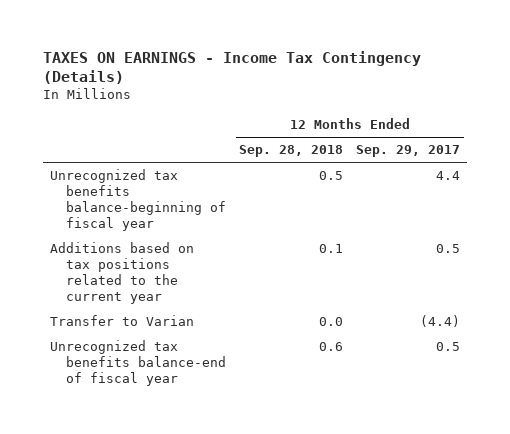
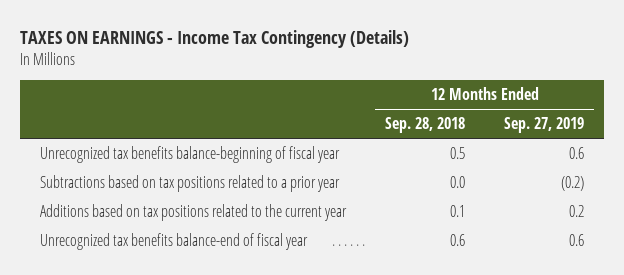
[356,145,461,158] Sep. 29, 2017 -> none
none -> [504,117,585,134] Sep. 27, 2019
none -> [39,174,340,192] Subtractions based on tax positions related to a prior year
[49,315,194,327] Transfer to Varian -> none

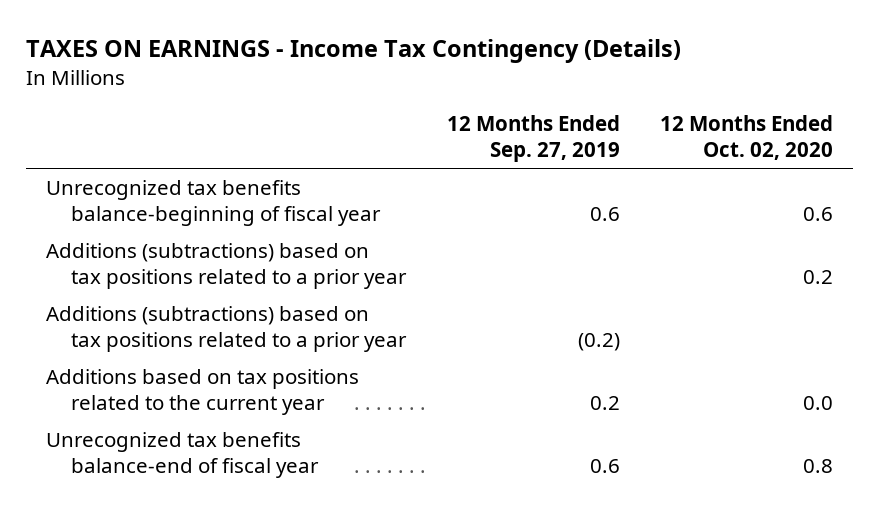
[385,117,466,134] Sep. 28, 2018 -> none
none -> [660,115,834,161] 12 Months Ended Oct. 02, 2020
none -> [45,242,408,289] Additions (subtractions) based on tax positions related to a prior year
[39,174,340,192] Subtractions based on tax positions related to a prior year -> [45,305,408,352] Additions (subtractions) based on tax positions related to a prior year

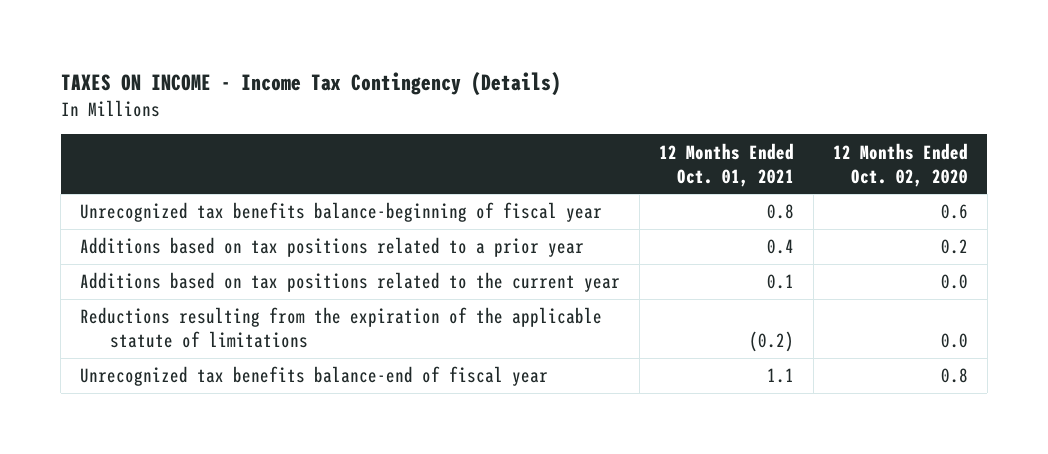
[25,39,681,64] TAXES ON EARNINGS - Income Tax Contingency (Details) -> [60,72,561,97] TAXES ON INCOME - Income Tax Contingency (Details)
[446,115,620,163] 12 Months Ended Sep. 27, 2019 -> none
none -> [658,142,794,187] 12 Months Ended Oct. 01, 2021
[45,305,408,352] Additions (subtractions) based on tax positions related to a prior year -> none
[45,242,408,289] Additions (subtractions) based on tax positions related to a prior year -> [80,237,585,258] Additions based on tax positions related to a prior year
none -> [80,307,603,349] Reductions resulting from the expiration of the applicable statute of limitations

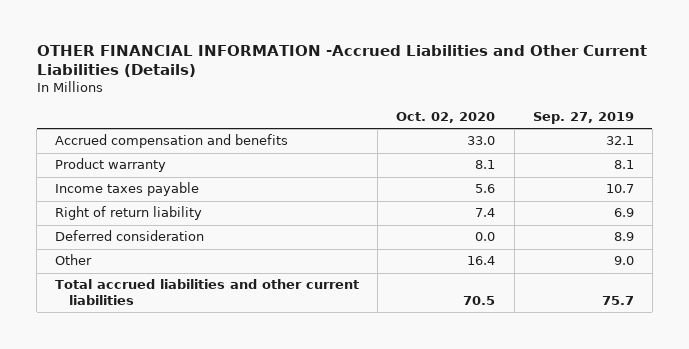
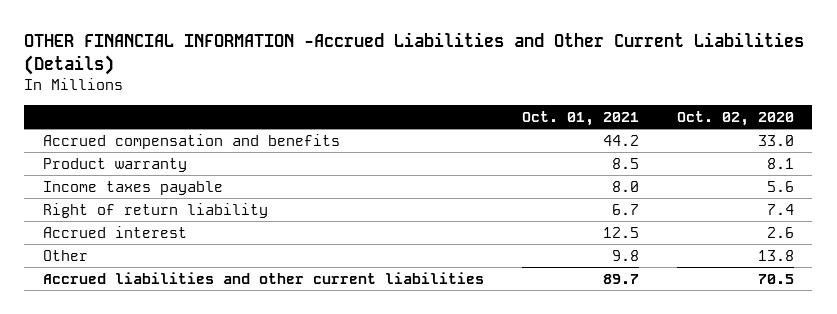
[532,111,634,124] Sep. 27, 2019 -> none
none -> [521,110,639,126] Oct. 01, 2021
[55,230,205,242] Deferred consideration -> none
none -> [43,225,188,238] Accrued interest
[467,256,496,266] 16.4 -> [757,249,794,261] 13.8
[55,279,360,305] Total accrued liabilities and other current liabilities -> [43,271,485,284] Accrued liabilities and other current liabilities

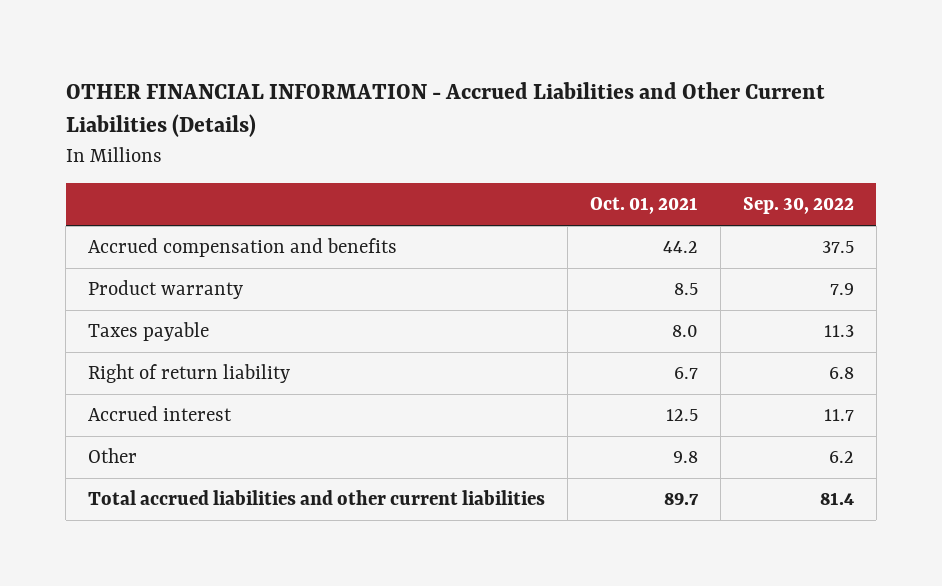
[24,32,805,76] OTHER FINANCIAL INFORMATION -Accrued Liabilities and Other Current Liabilities (Details) -> [65,81,825,138] OTHER FINANCIAL INFORMATION - Accrued Liabilities and Other Current Liabilities (Details)
[676,110,794,126] Oct. 02, 2020 -> none
none -> [742,197,854,215] Sep. 30, 2022
[43,180,224,195] Income taxes payable -> [87,322,209,342] Taxes payable
[43,271,485,284] Accrued liabilities and other current liabilities -> [87,490,545,506] Total accrued liabilities and other current liabilities

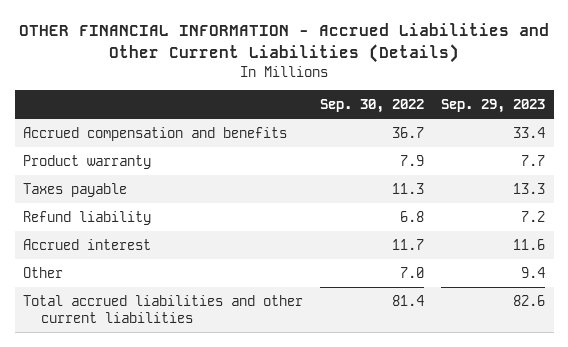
[589,197,698,215] Oct. 01, 2021 -> none
none -> [441,99,546,114] Sep. 29, 2023
[821,241,854,254] 37.5 -> [392,126,425,138] 36.7
[87,364,290,384] Right of return liability -> [23,210,152,225] Refund liability
[828,451,854,464] 6.2 -> [400,266,425,278] 7.0

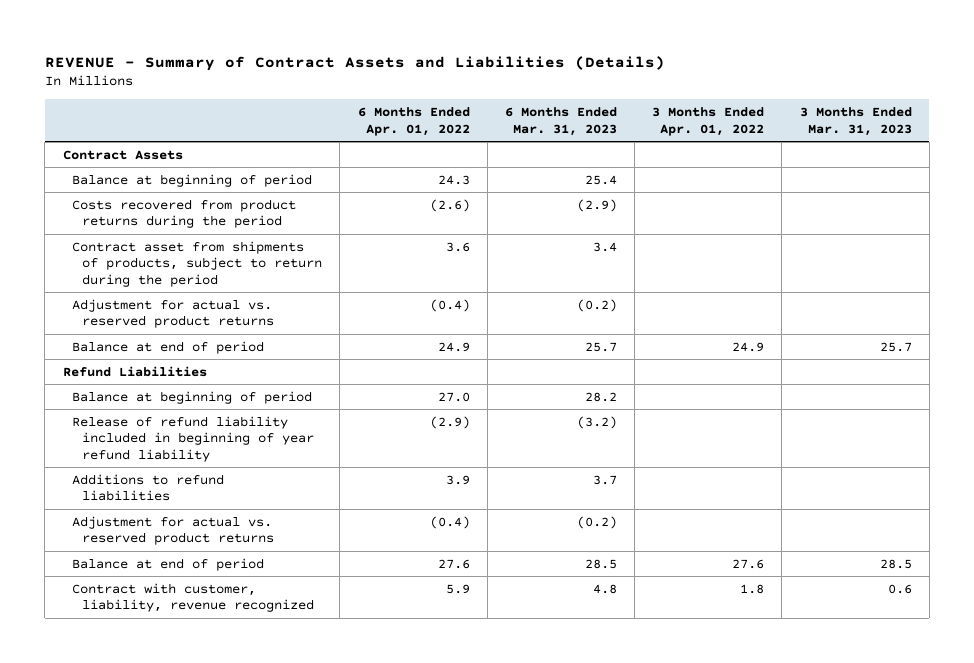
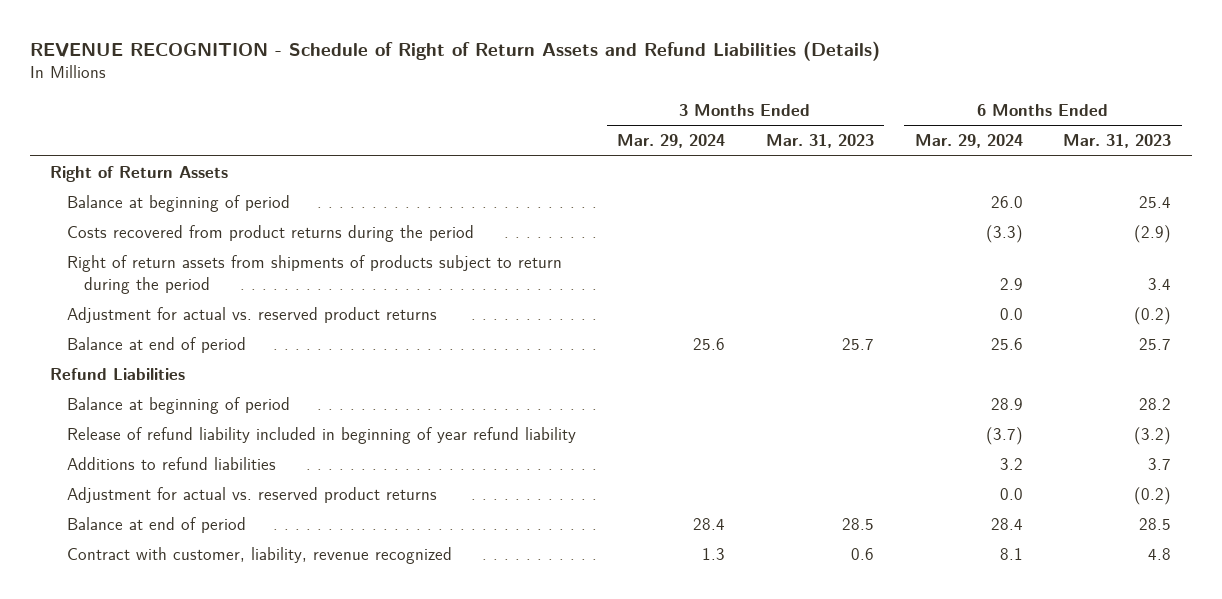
[44,55,665,71] REVENUE - Summary of Contract Assets and Liabilities (Details) -> [29,40,880,61] REVENUE RECOGNITION - Schedule of Right of Return Assets and Refund Liabilities (Details)
[357,107,470,136] 6 Months Ended Apr. 01, 2022 -> none
[652,107,765,136] 3 Months Ended Apr. 01, 2022 -> none
none -> [616,134,725,149] Mar. 29, 2024
none -> [914,134,1023,149] Mar. 29, 2024
[62,149,183,160] Contract Assets -> none
none -> [50,166,229,183] Right of Return Assets
[72,240,323,287] Contract asset from shipments of products, subject to return during the period -> [67,255,563,294] Right of return assets from shipments of products subject to return during the period

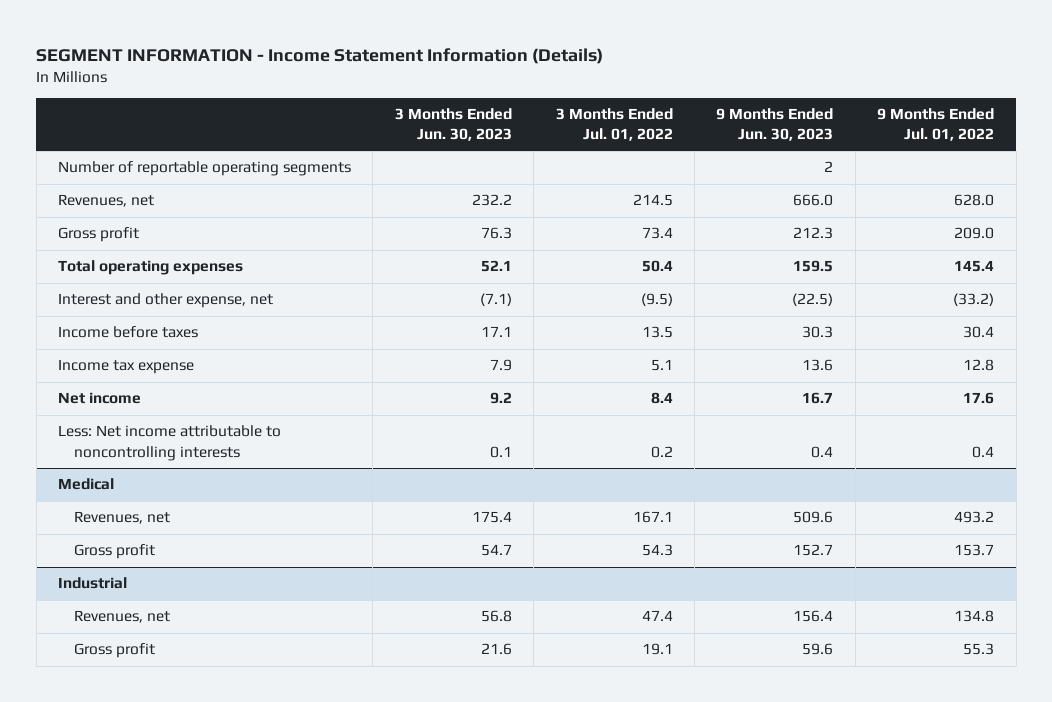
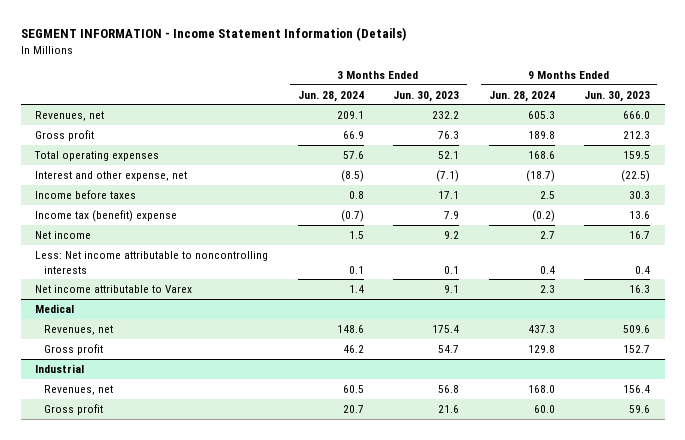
[555,107,673,142] 3 Months Ended Jul. 01, 2022 -> none
[877,107,995,142] 9 Months Ended Jul. 01, 2022 -> none
none -> [297,90,364,102] Jun. 28, 2024
none -> [488,90,555,102] Jun. 28, 2024
[58,161,352,177] Number of reportable operating segments -> none
[58,359,195,375] Income tax expense -> [35,209,178,222] Income tax (benefit) expense
none -> [35,284,193,293] Net income attributable to Varex

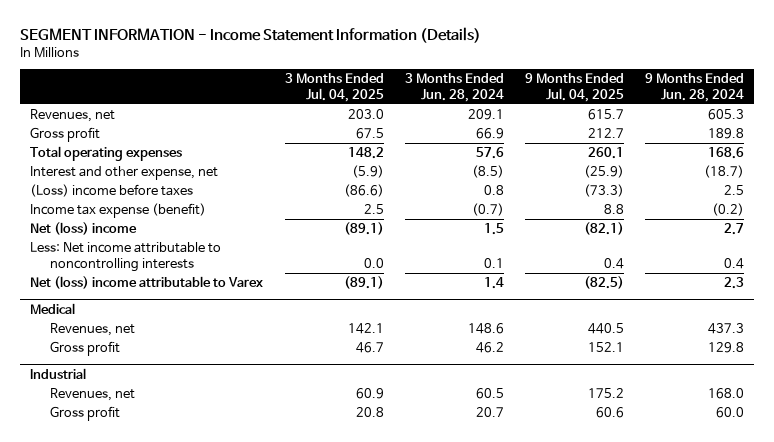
[393,90,460,102] Jun. 30, 2023 -> none
[584,90,651,102] Jun. 30, 2023 -> none
none -> [284,73,384,102] 3 Months Ended Jul. 04, 2025
none -> [524,73,624,102] 9 Months Ended Jul. 04, 2025
[35,189,137,199] Income before taxes -> [30,184,194,198] (Loss) income before taxes
[35,209,178,222] Income tax (benefit) expense -> [30,203,207,219] Income tax expense (benefit)
[35,230,92,239] Net income -> [30,222,138,236] Net (loss) income
[35,284,193,293] Net income attributable to Varex -> [30,276,264,290] Net (loss) income attributable to Varex

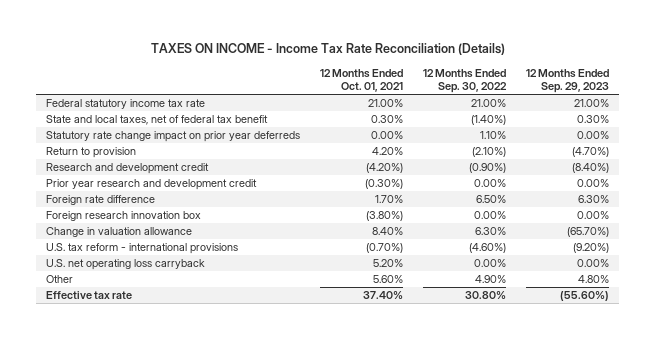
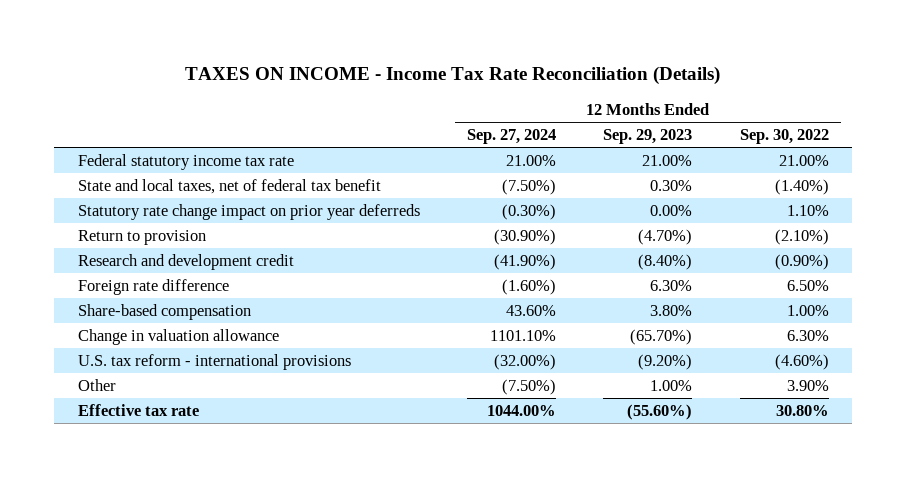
[320,68,404,93] 12 Months Ended Oct. 01, 2021 -> none
none -> [467,129,557,145] Sep. 27, 2024
[46,179,258,191] Prior year research and development credit -> none
[46,211,202,222] Foreign research innovation box -> none
none -> [77,304,251,321] Share-based compensation
[46,259,206,271] U.S. net operating loss carryback -> none
[475,275,507,284] 4.90% -> [786,380,829,392] 3.90%
[578,275,610,284] 4.80% -> [650,380,693,392] 1.00%

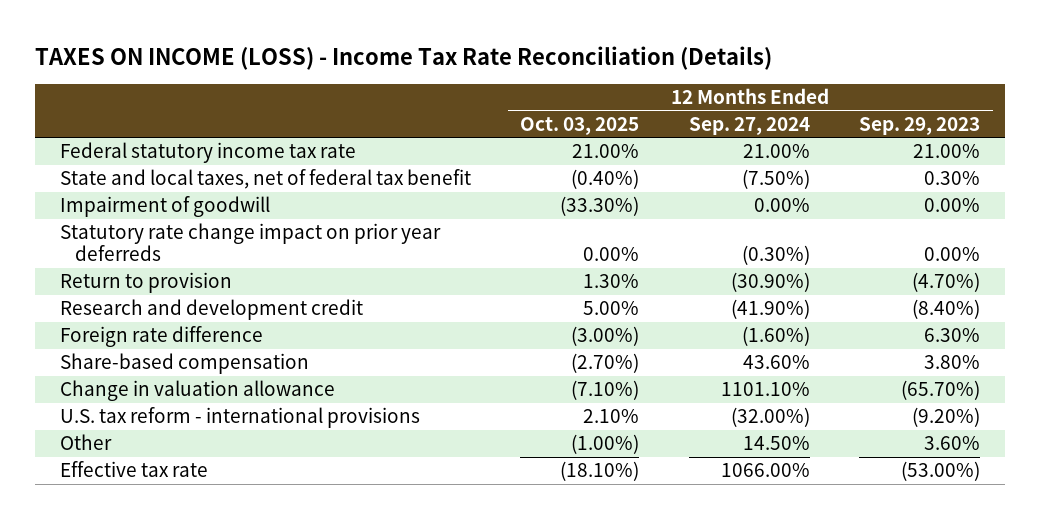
[185,66,721,86] TAXES ON INCOME - Income Tax Rate Reconciliation (Details) -> [35,45,773,70] TAXES ON INCOME (LOSS) - Income Tax Rate Reconciliation (Details)
[739,129,829,145] Sep. 30, 2022 -> none
none -> [520,116,640,135] Oct. 03, 2025
none -> [60,196,271,218] Impairment of goodwill
[502,379,557,396] (7.50%) -> [742,436,810,451] 14.50%
[650,380,693,392] 1.00% -> [924,436,981,451] 3.60%
[487,405,557,417] 1044.00% -> [720,463,810,478] 1066.00%
[627,404,693,421] (55.60%) -> [901,461,981,482] (53.00%)

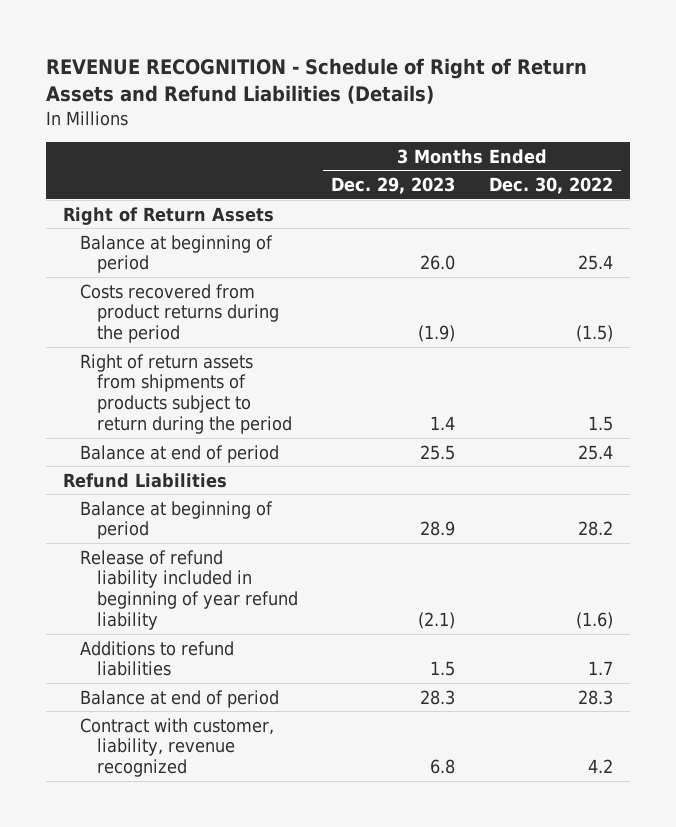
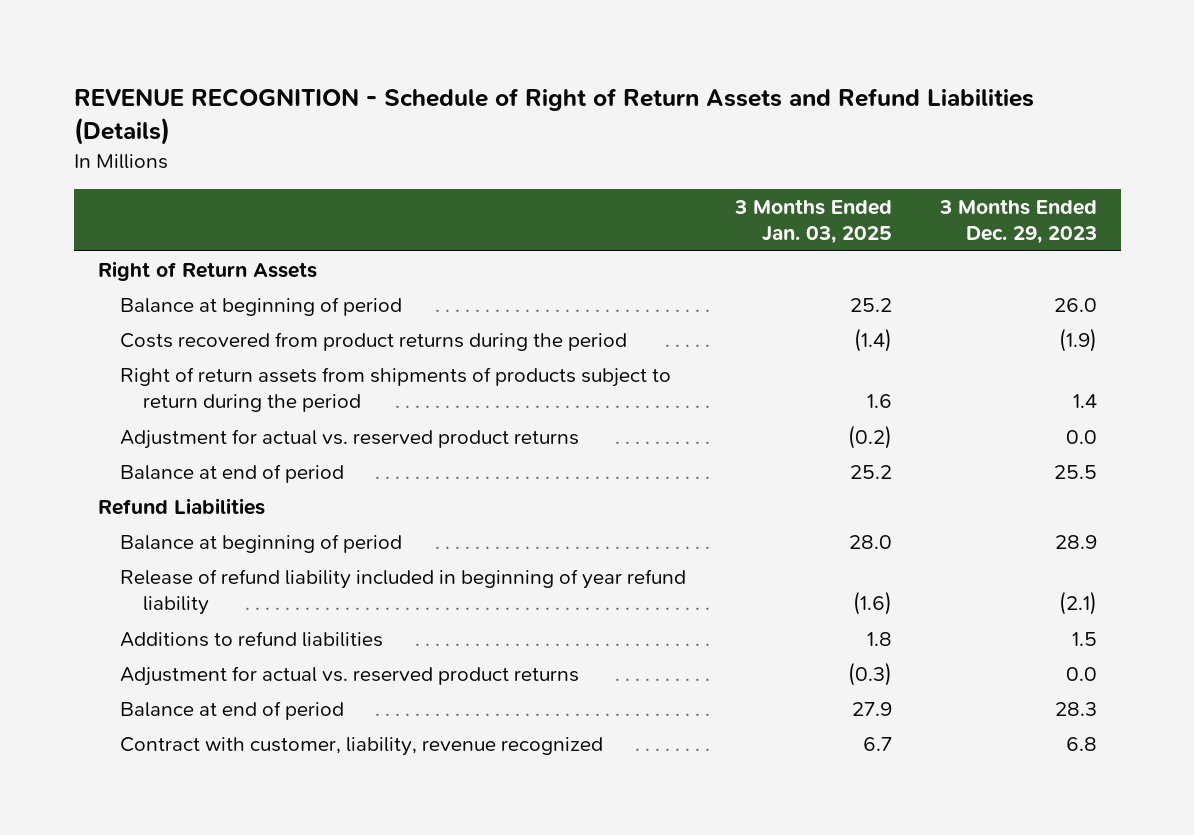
[488,177,613,195] Dec. 30, 2022 -> none
none -> [733,198,892,245] 3 Months Ended Jan. 03, 2025
none -> [120,428,580,449] Adjustment for actual vs. reserved product returns
none -> [120,665,580,686] Adjustment for actual vs. reserved product returns

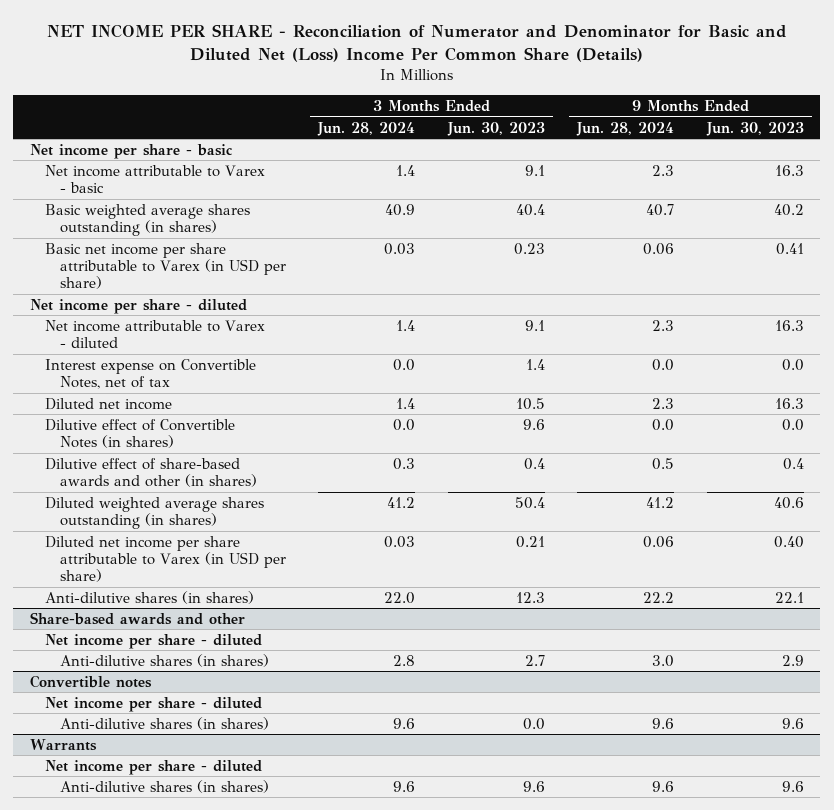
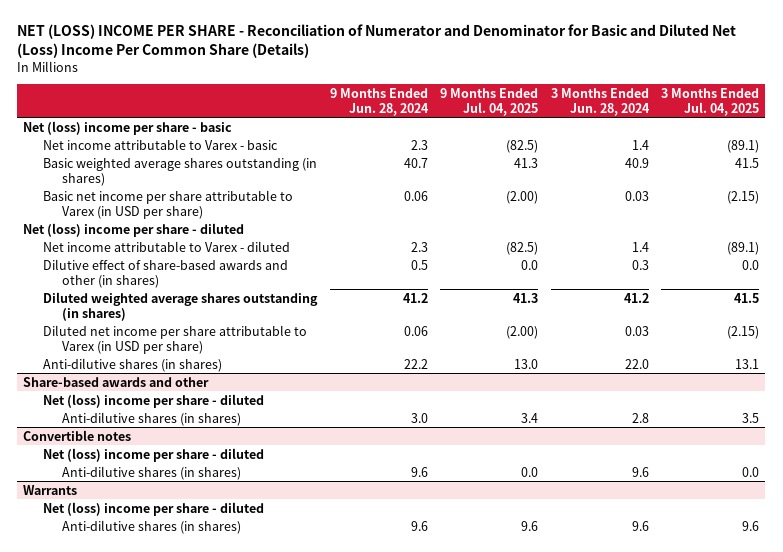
[46,23,787,63] NET INCOME PER SHARE - Reconciliation of Numerator and Denominator for Basic and Diluted Net (Loss) Income Per Common Share (Details) -> [17,24,737,59] NET (LOSS) INCOME PER SHARE - Reconciliation of Numerator and Denominator for Basic and Diluted Net (Loss) Income Per Common Share (Details)
[446,121,545,136] Jun. 30, 2023 -> none
[705,121,804,136] Jun. 30, 2023 -> none
none -> [440,87,539,116] 9 Months Ended Jul. 04, 2025
none -> [661,87,760,116] 3 Months Ended Jul. 04, 2025
[29,143,233,159] Net income per share - basic -> [23,120,233,135] Net (loss) income per share - basic
[29,298,247,314] Net income per share - diluted -> [23,222,245,237] Net (loss) income per share - diluted
[44,358,256,390] Interest expense on Convertible Notes, net of tax -> none
[44,397,172,410] Diluted net income -> none
[44,418,235,449] Dilutive effect of Convertible Notes (in shares) -> none
[44,633,262,649] Net income per share - diluted -> [42,393,264,408] Net (loss) income per share - diluted
[44,696,262,712] Net income per share - diluted -> [42,447,264,462] Net (loss) income per share - diluted
[44,759,262,775] Net income per share - diluted -> [42,501,264,516] Net (loss) income per share - diluted

